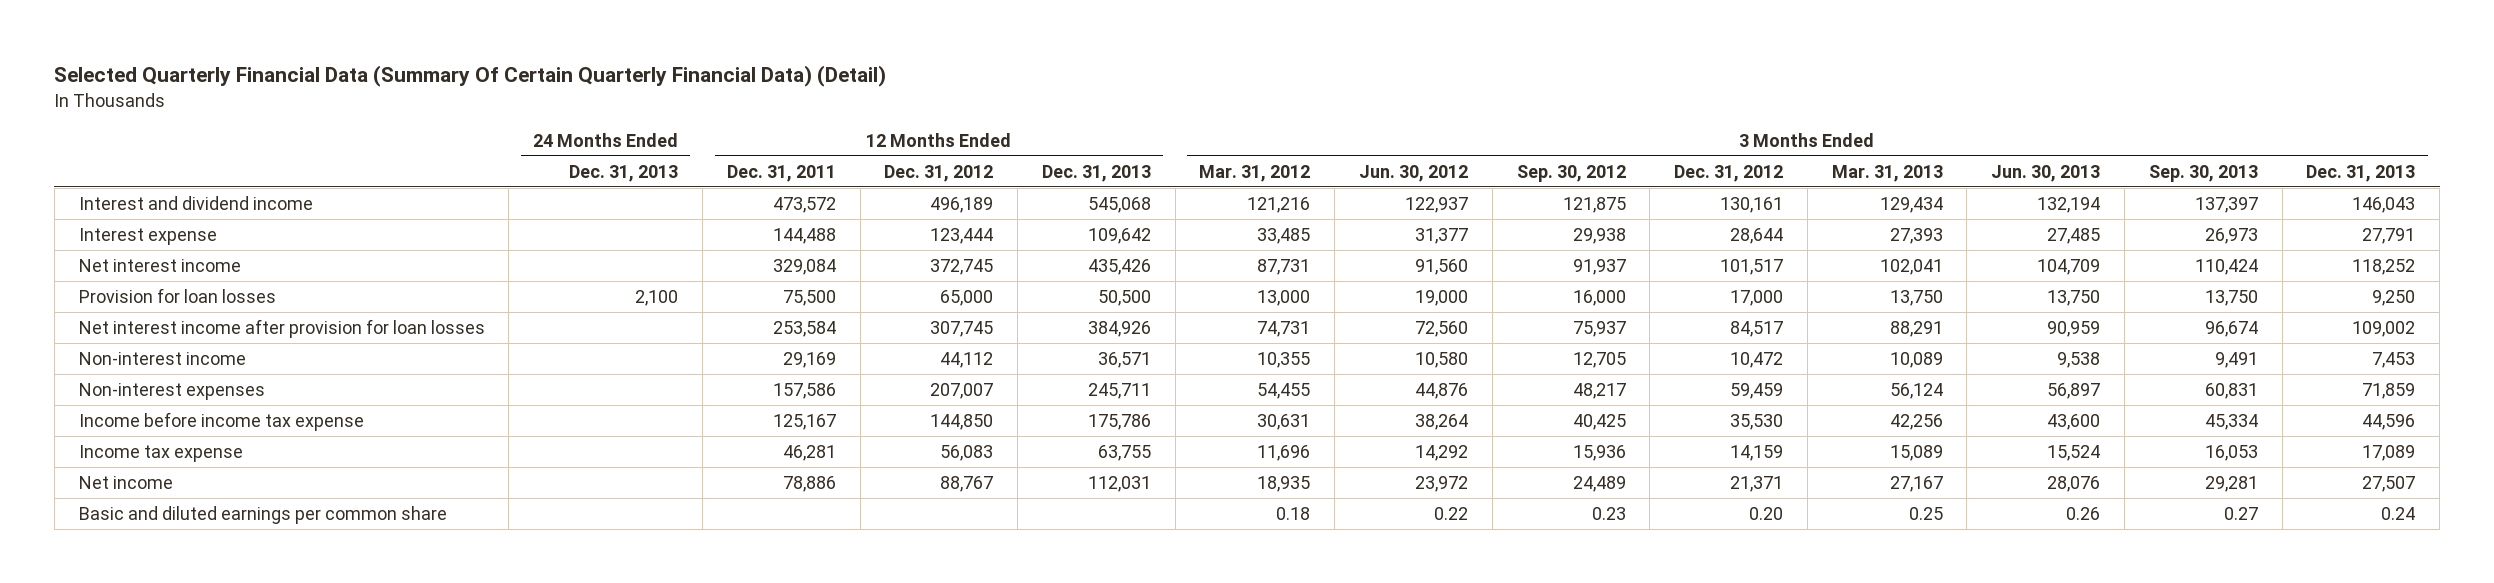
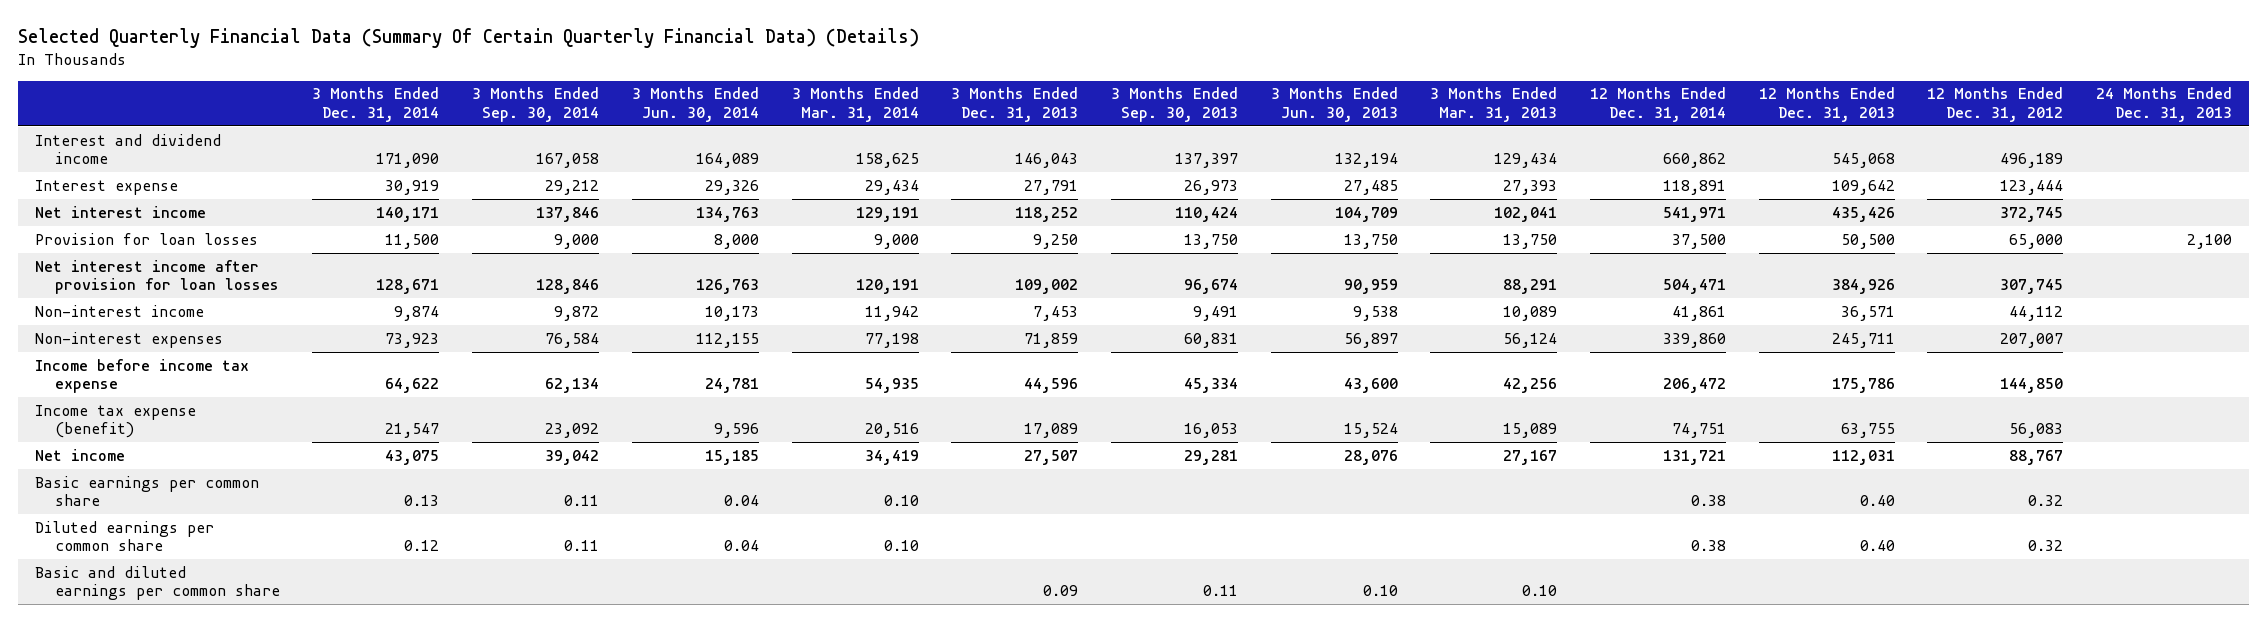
[54,65,887,88] Selected Quarterly Financial Data (Summary Of Certain Quarterly Financial Data) (Detail) -> [18,28,920,49] Selected Quarterly Financial Data (Summary Of Certain Quarterly Financial Data) (Details)
[726,164,836,182] Dec. 31, 2011 -> none
[1199,164,1311,182] Mar. 31, 2012 -> none
[1358,164,1468,182] Jun. 30, 2012 -> none
[1516,164,1626,182] Sep. 30, 2012 -> none
[1674,164,1784,182] Dec. 31, 2012 -> none
none -> [312,87,440,122] 3 Months Ended Dec. 31, 2014
none -> [472,87,600,122] 3 Months Ended Sep. 30, 2014
none -> [631,87,759,122] 3 Months Ended Jun. 30, 2014
none -> [791,87,919,122] 3 Months Ended Mar. 31, 2014
none -> [1590,87,1727,122] 12 Months Ended Dec. 31, 2014
[78,444,243,462] Income tax expense -> [34,404,196,439] Income tax expense (benefit)
none -> [34,475,259,507] Basic earnings per common share
none -> [34,520,214,552] Diluted earnings per common share
[1908,506,1943,520] 0.25 -> [1522,585,1558,597] 0.10
[2066,506,2101,520] 0.26 -> [1362,585,1398,597] 0.10
[2223,506,2258,520] 0.27 -> [1202,585,1238,597] 0.11
[2381,506,2416,520] 0.24 -> [1043,585,1079,597] 0.09

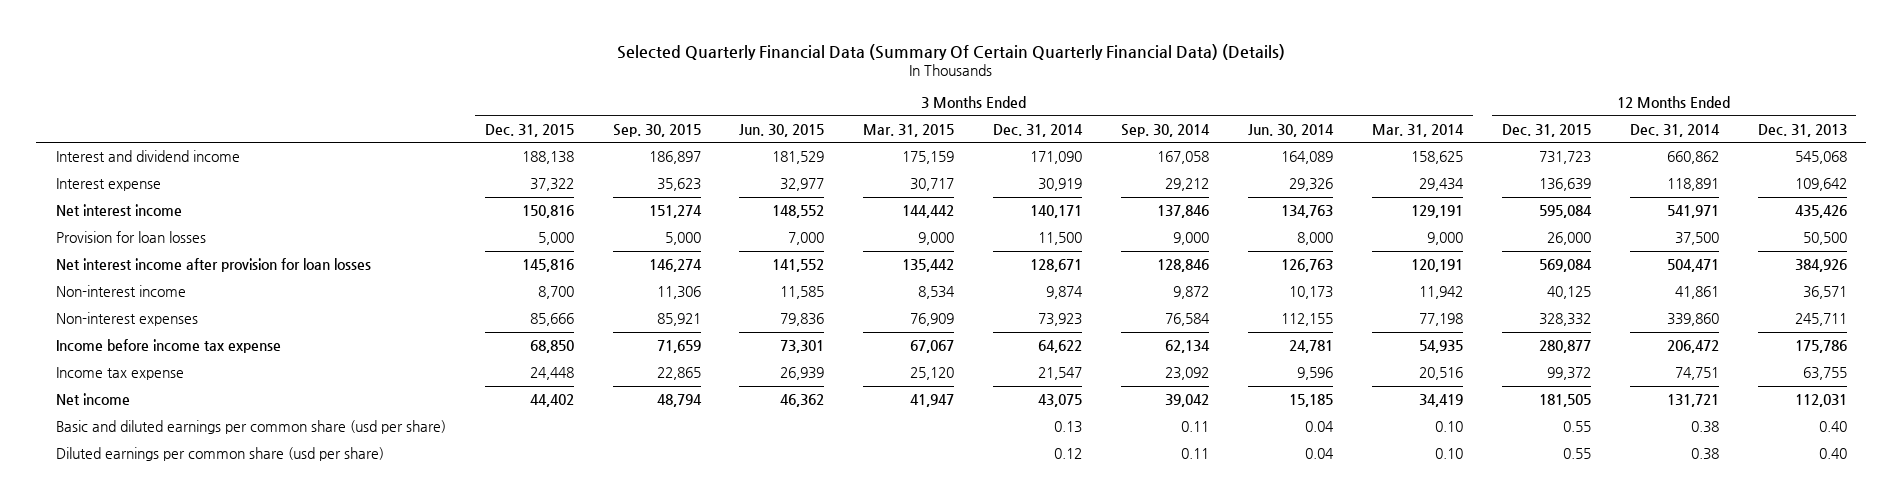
[951,87,1079,122] 3 Months Ended Dec. 31, 2013 -> none
[1110,87,1238,122] 3 Months Ended Sep. 30, 2013 -> none
[1270,87,1398,122] 3 Months Ended Jun. 30, 2013 -> none
[1430,87,1558,122] 3 Months Ended Mar. 31, 2013 -> none
[1927,87,2064,122] 12 Months Ended Dec. 31, 2012 -> none
[2096,87,2233,122] 24 Months Ended Dec. 31, 2013 -> none
none -> [484,123,574,137] Dec. 31, 2015
none -> [612,123,701,137] Sep. 30, 2015
none -> [739,123,825,137] Jun. 30, 2015
none -> [863,123,955,137] Mar. 31, 2015
none -> [1501,123,1591,137] Dec. 31, 2015
[34,404,196,439] Income tax expense (benefit) -> [55,367,184,381] Income tax expense
[34,565,280,601] Basic and diluted earnings per common share -> none
[34,475,259,507] Basic earnings per common share -> [55,420,446,435] Basic and diluted earnings per common share (usd per share)
[34,520,214,552] Diluted earnings per common share -> [55,447,384,462] Diluted earnings per common share (usd per share)

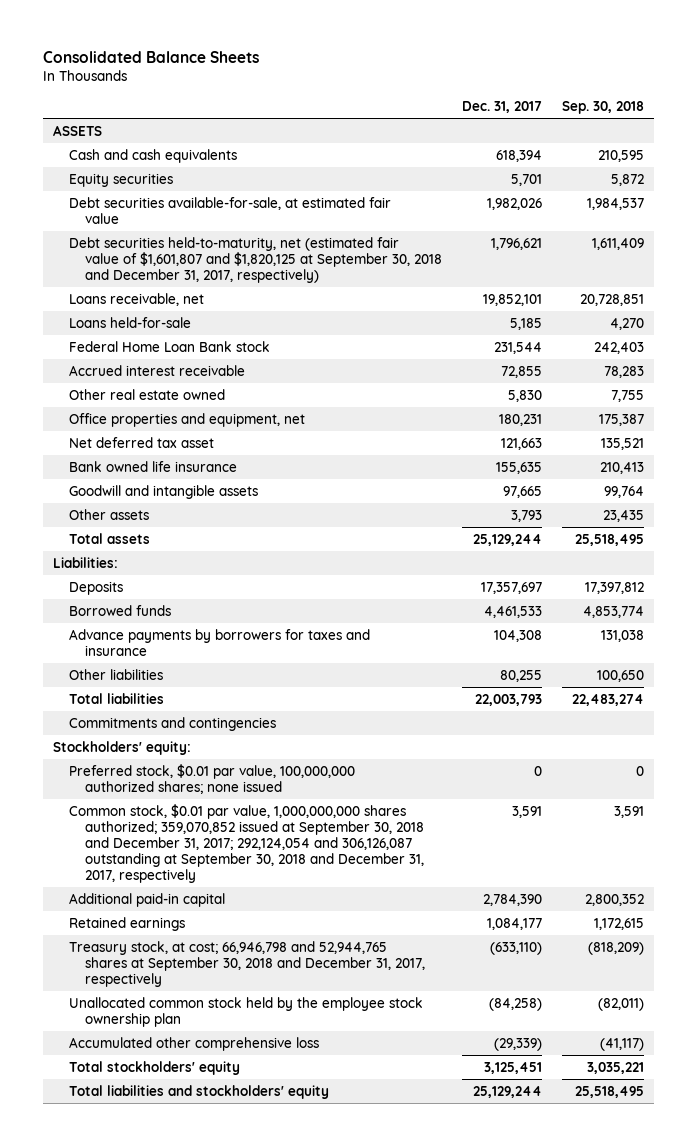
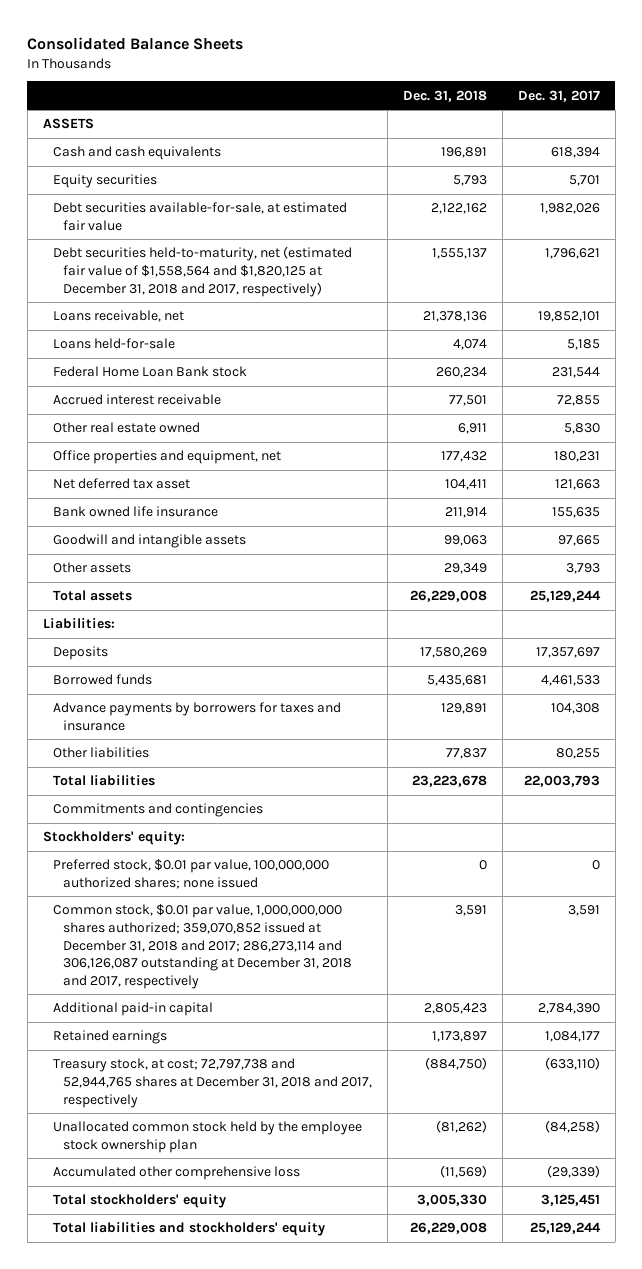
[561,101,644,115] Sep. 30, 2018 -> none
none -> [402,89,487,102] Dec. 31, 2018
[68,236,442,283] Debt securities held-to-maturity, net (estimated fair value of $1,601,807 and $1,820,125 at September 30, 2018 and December 31, 2017, respectively) -> [52,246,352,297] Debt securities held-to-maturity, net (estimated fair value of $1,558,564 and $1,820,125 at December 31, 2018 and 2017, respectively)
[68,803,424,884] Common stock, $0.01 par value, 1,000,000,000 shares authorized; 359,070,852 issued at September 30, 2018 and December 31, 2017; 292,124,054 and 306,126,087 outstanding at September 30, 2018 and December 31, 2017, respectively -> [52,904,353,989] Common stock, $0.01 par value, 1,000,000,000 shares authorized; 359,070,852 issued at December 31, 2018 and 2017; 286,273,114 and 306,126,087 outstanding at December 31, 2018 and 2017, respectively
[68,940,425,987] Treasury stock, at cost; 66,946,798 and 52,944,765 shares at September 30, 2018 and December 31, 2017, respectively -> [52,1058,373,1108] Treasury stock, at cost; 72,797,738 and 52,944,765 shares at December 31, 2018 and 2017, respectively

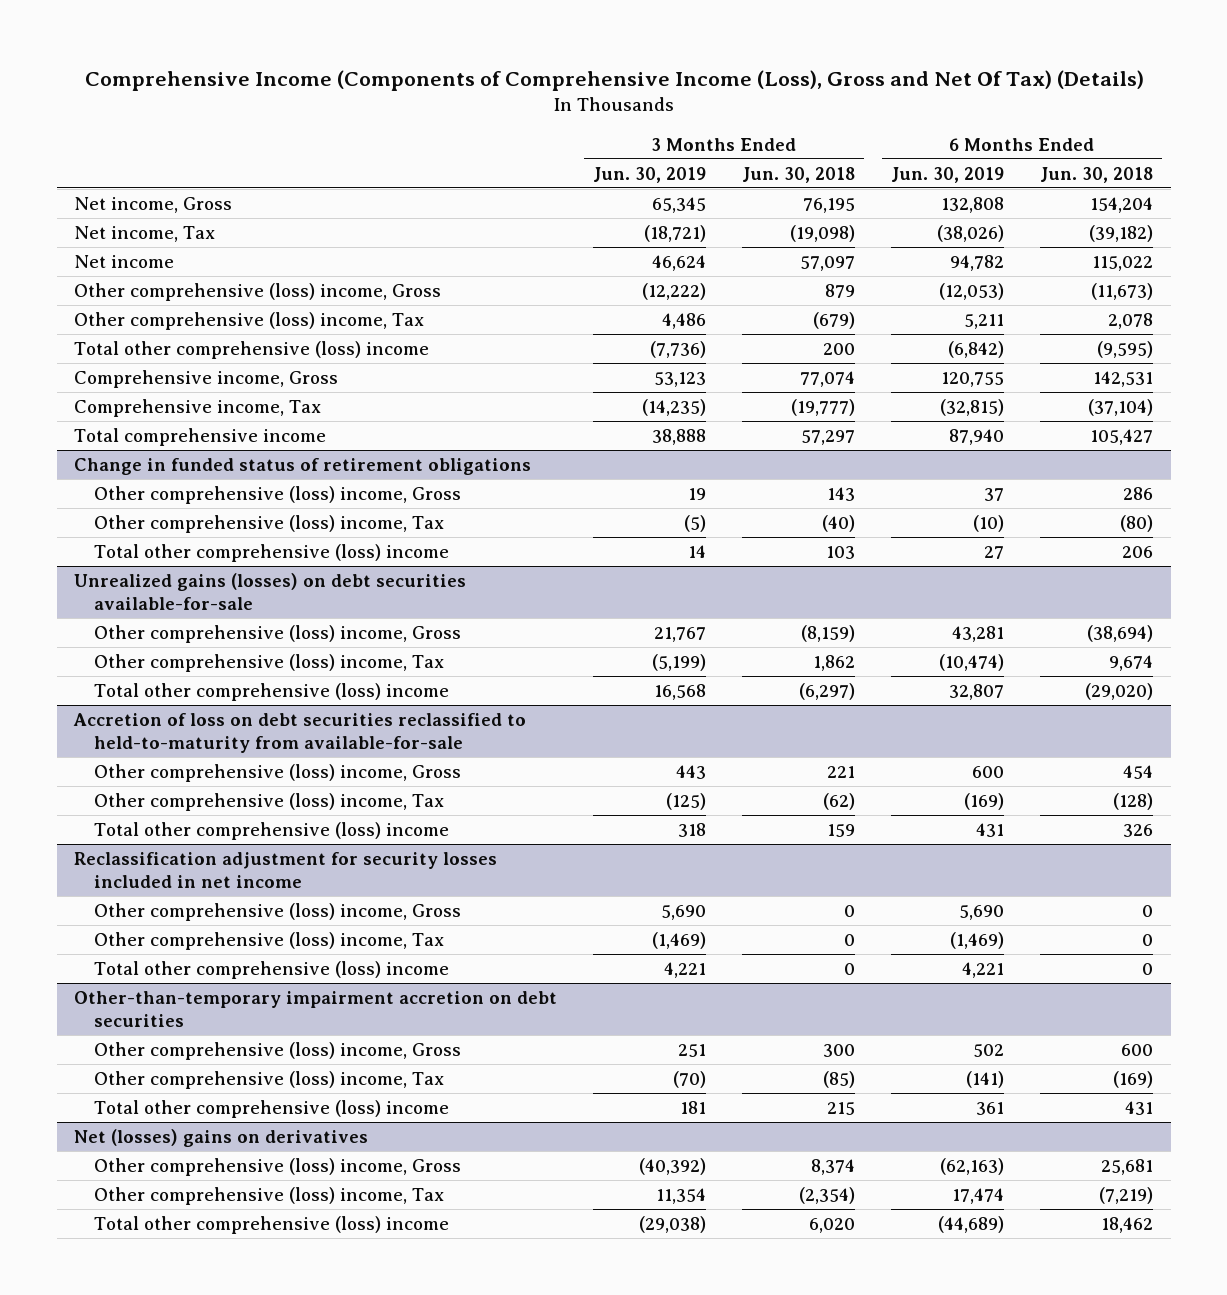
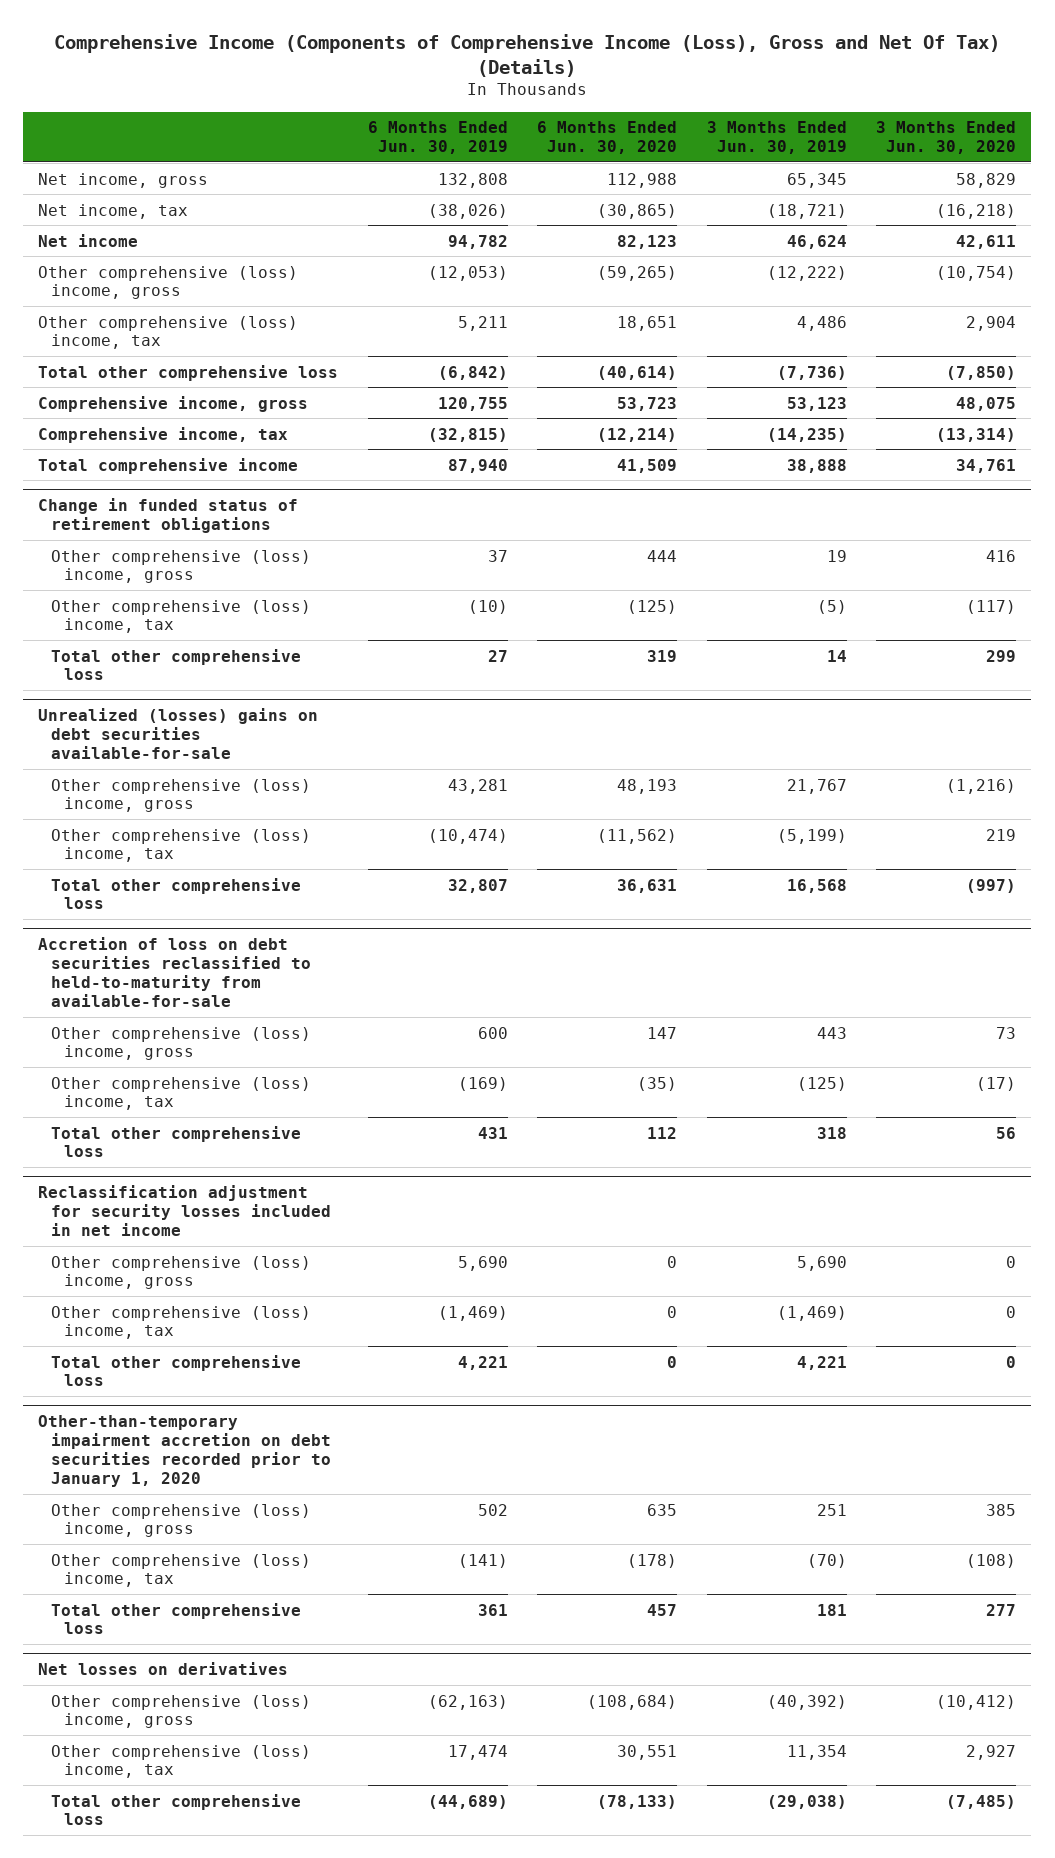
[742,166,856,183] Jun. 30, 2018 -> none
[1039,166,1153,183] Jun. 30, 2018 -> none
none -> [537,121,678,155] 6 Months Ended Jun. 30, 2020
none -> [876,121,1017,155] 3 Months Ended Jun. 30, 2020
[74,197,233,214] Net income, Gross -> [38,172,209,188] Net income, gross
[74,226,216,243] Net income, Tax -> [38,203,189,219] Net income, tax
[74,283,442,302] Other comprehensive (loss) income, Gross -> [38,265,299,300] Other comprehensive (loss) income, gross
[74,312,425,331] Other comprehensive (loss) income, Tax -> [38,315,299,350] Other comprehensive (loss) income, tax
[74,341,430,360] Total other comprehensive (loss) income -> [38,364,339,381] Total other comprehensive loss
[74,370,339,389] Comprehensive income, Gross -> [38,395,309,412] Comprehensive income, gross
[74,399,322,418] Comprehensive income, Tax -> [38,426,289,443] Comprehensive income, tax
[93,486,461,505] Other comprehensive (loss) income, Gross -> [51,549,312,584] Other comprehensive (loss) income, gross
[93,515,444,534] Other comprehensive (loss) income, Tax -> [51,599,312,634] Other comprehensive (loss) income, tax
[93,544,449,563] Total other comprehensive (loss) income -> [51,648,302,681] Total other comprehensive loss
[74,573,467,611] Unrealized gains (losses) on debt securities available-for-sale -> [38,708,319,759] Unrealized (losses) gains on debt securities available-for-sale
[93,625,461,644] Other comprehensive (loss) income, Gross -> [51,778,312,813] Other comprehensive (loss) income, gross
[93,654,444,673] Other comprehensive (loss) income, Tax -> [51,828,312,863] Other comprehensive (loss) income, tax
[93,683,449,702] Total other comprehensive (loss) income -> [51,877,302,910] Total other comprehensive loss
[93,764,461,783] Other comprehensive (loss) income, Gross -> [51,1026,312,1061] Other comprehensive (loss) income, gross
[93,793,444,812] Other comprehensive (loss) income, Tax -> [51,1076,312,1111] Other comprehensive (loss) income, tax
[93,822,449,841] Total other comprehensive (loss) income -> [51,1125,302,1158] Total other comprehensive loss
[93,903,461,922] Other comprehensive (loss) income, Gross -> [51,1255,312,1290] Other comprehensive (loss) income, gross
[93,932,444,951] Other comprehensive (loss) income, Tax -> [51,1305,312,1340] Other comprehensive (loss) income, tax
[93,961,449,980] Total other comprehensive (loss) income -> [51,1354,302,1387] Total other comprehensive loss
[74,991,558,1028] Other-than-temporary impairment accretion on debt securities -> [38,1415,332,1487] Other-than-temporary impairment accretion on debt securities recorded prior to January 1, 2020
[93,1042,461,1061] Other comprehensive (loss) income, Gross -> [51,1503,312,1538] Other comprehensive (loss) income, gross
[93,1071,444,1090] Other comprehensive (loss) income, Tax -> [51,1553,312,1588] Other comprehensive (loss) income, tax
[93,1100,449,1119] Total other comprehensive (loss) income -> [51,1602,302,1635] Total other comprehensive loss
[74,1129,369,1148] Net (losses) gains on derivatives -> [38,1662,289,1676] Net losses on derivatives
[93,1158,461,1177] Other comprehensive (loss) income, Gross -> [51,1694,312,1729] Other comprehensive (loss) income, gross
[93,1187,444,1206] Other comprehensive (loss) income, Tax -> [51,1744,312,1779] Other comprehensive (loss) income, tax
[93,1216,449,1235] Total other comprehensive (loss) income -> [51,1793,302,1826] Total other comprehensive loss

